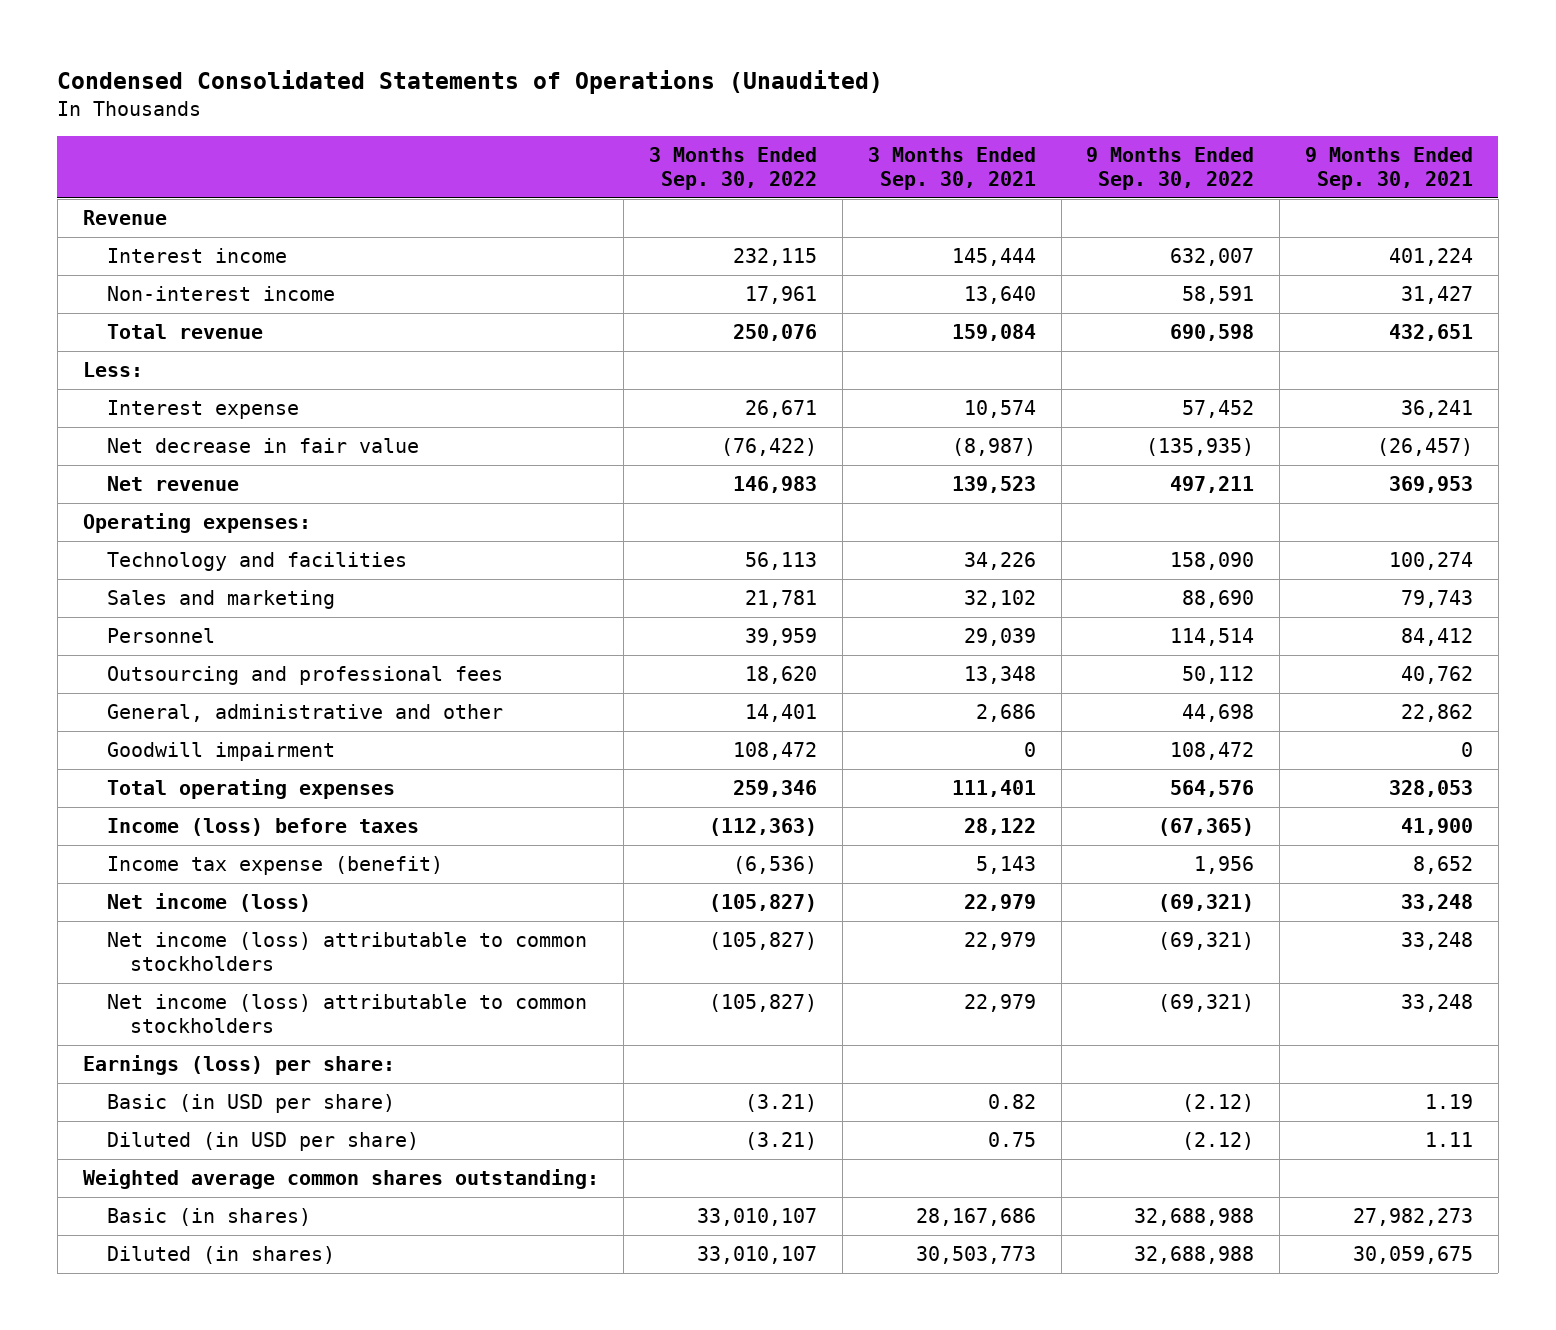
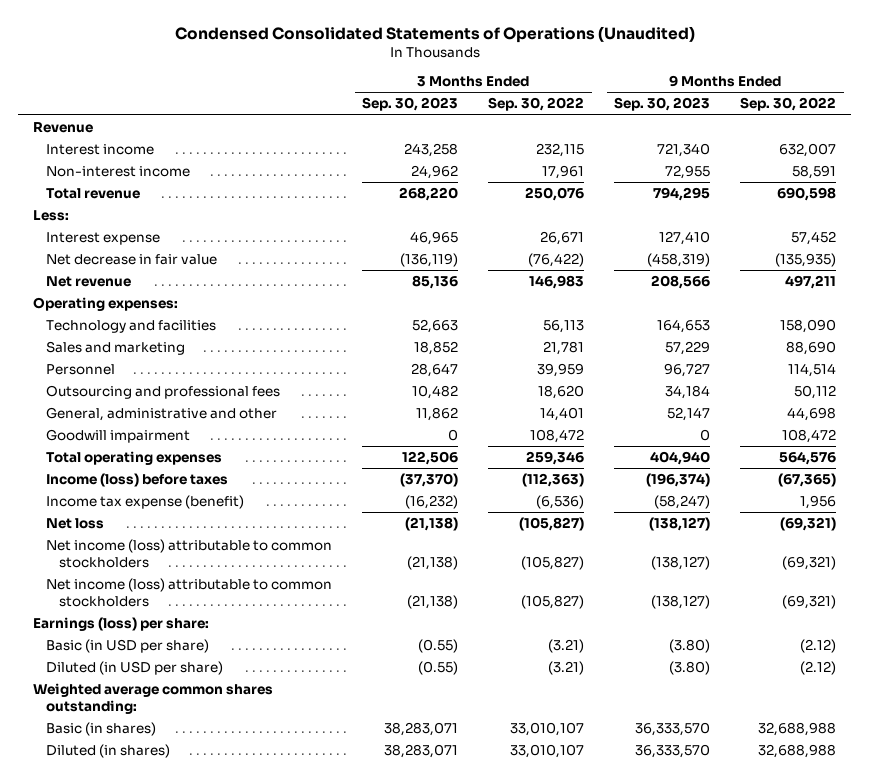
[867,147,1036,190] 3 Months Ended Sep. 30, 2021 -> none
[1304,147,1473,190] 9 Months Ended Sep. 30, 2021 -> none
none -> [362,97,459,112] Sep. 30, 2023
none -> [614,97,711,112] Sep. 30, 2023
[106,893,311,913] Net income (loss) -> [46,518,105,530] Net loss

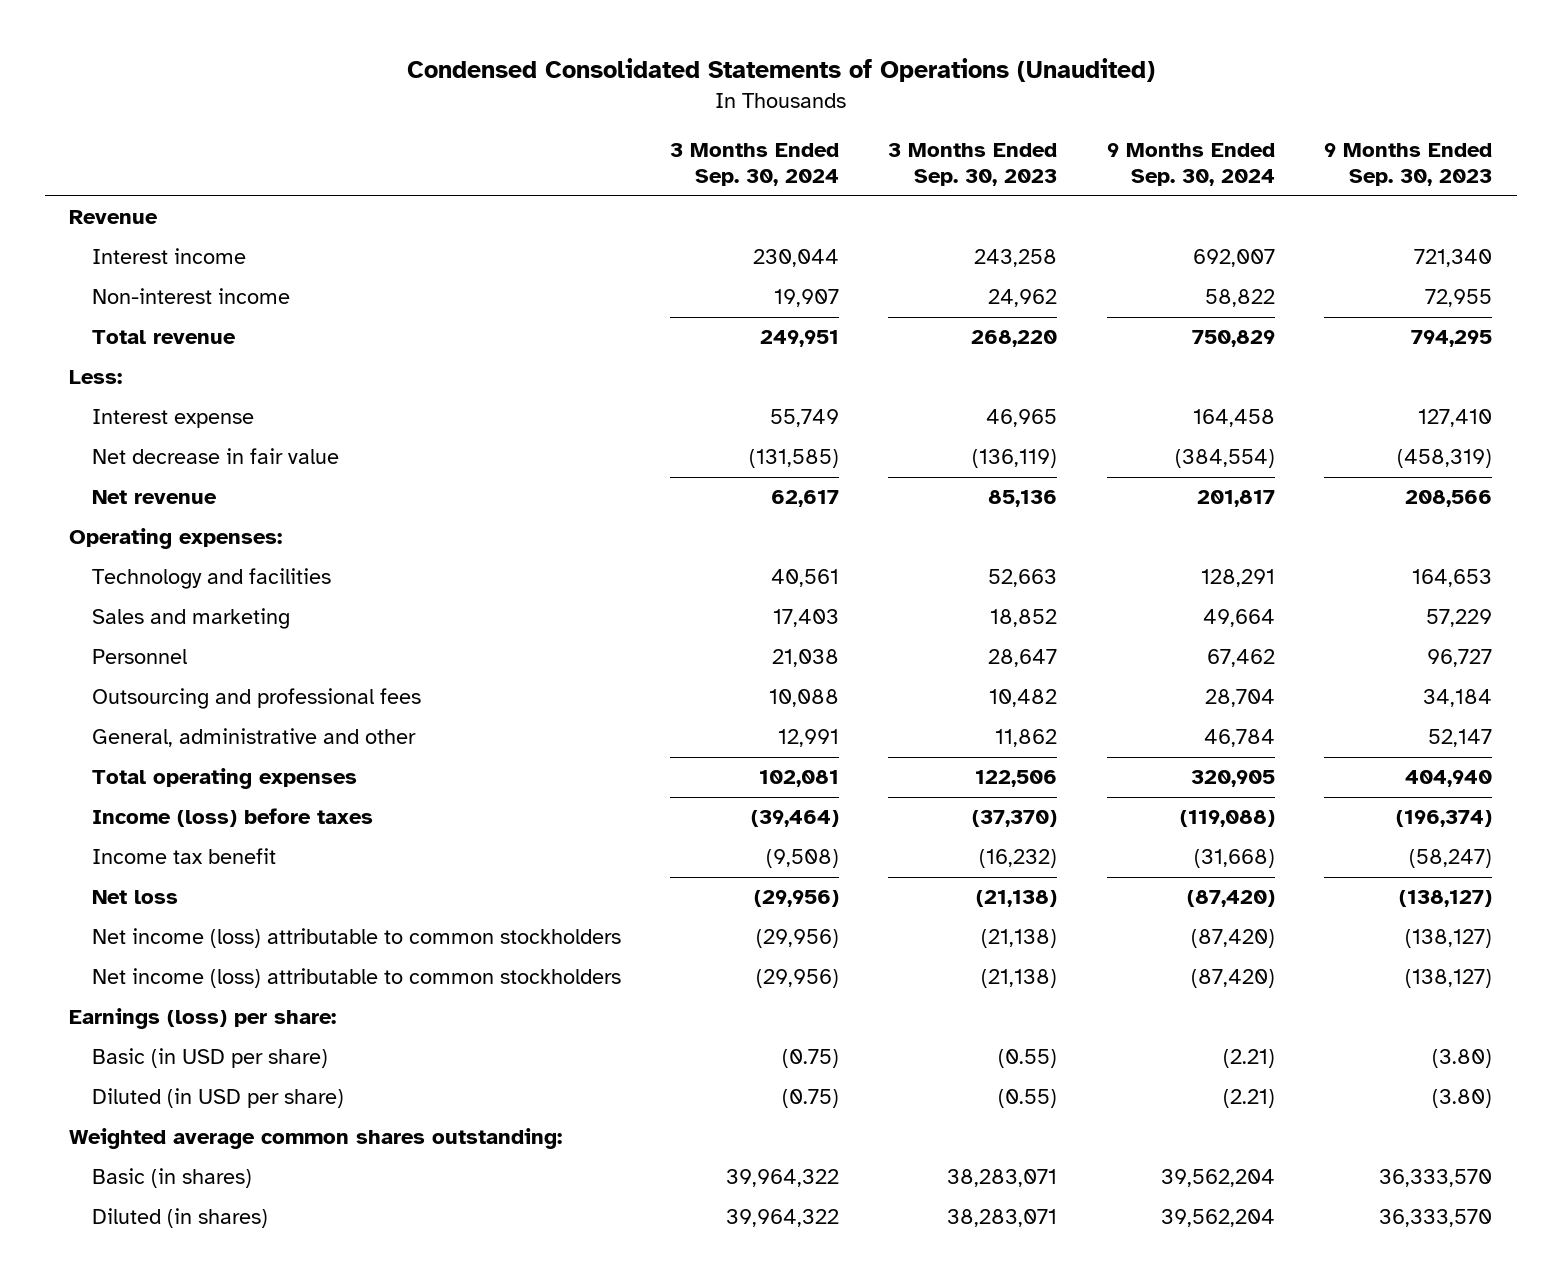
[488,97,585,112] Sep. 30, 2022 -> none
[740,97,837,112] Sep. 30, 2022 -> none
none -> [670,142,840,187] 3 Months Ended Sep. 30, 2024
none -> [1106,142,1275,187] 9 Months Ended Sep. 30, 2024
[46,429,191,444] Goodwill impairment -> none
[46,495,245,510] Income tax expense (benefit) -> [91,848,276,865] Income tax benefit

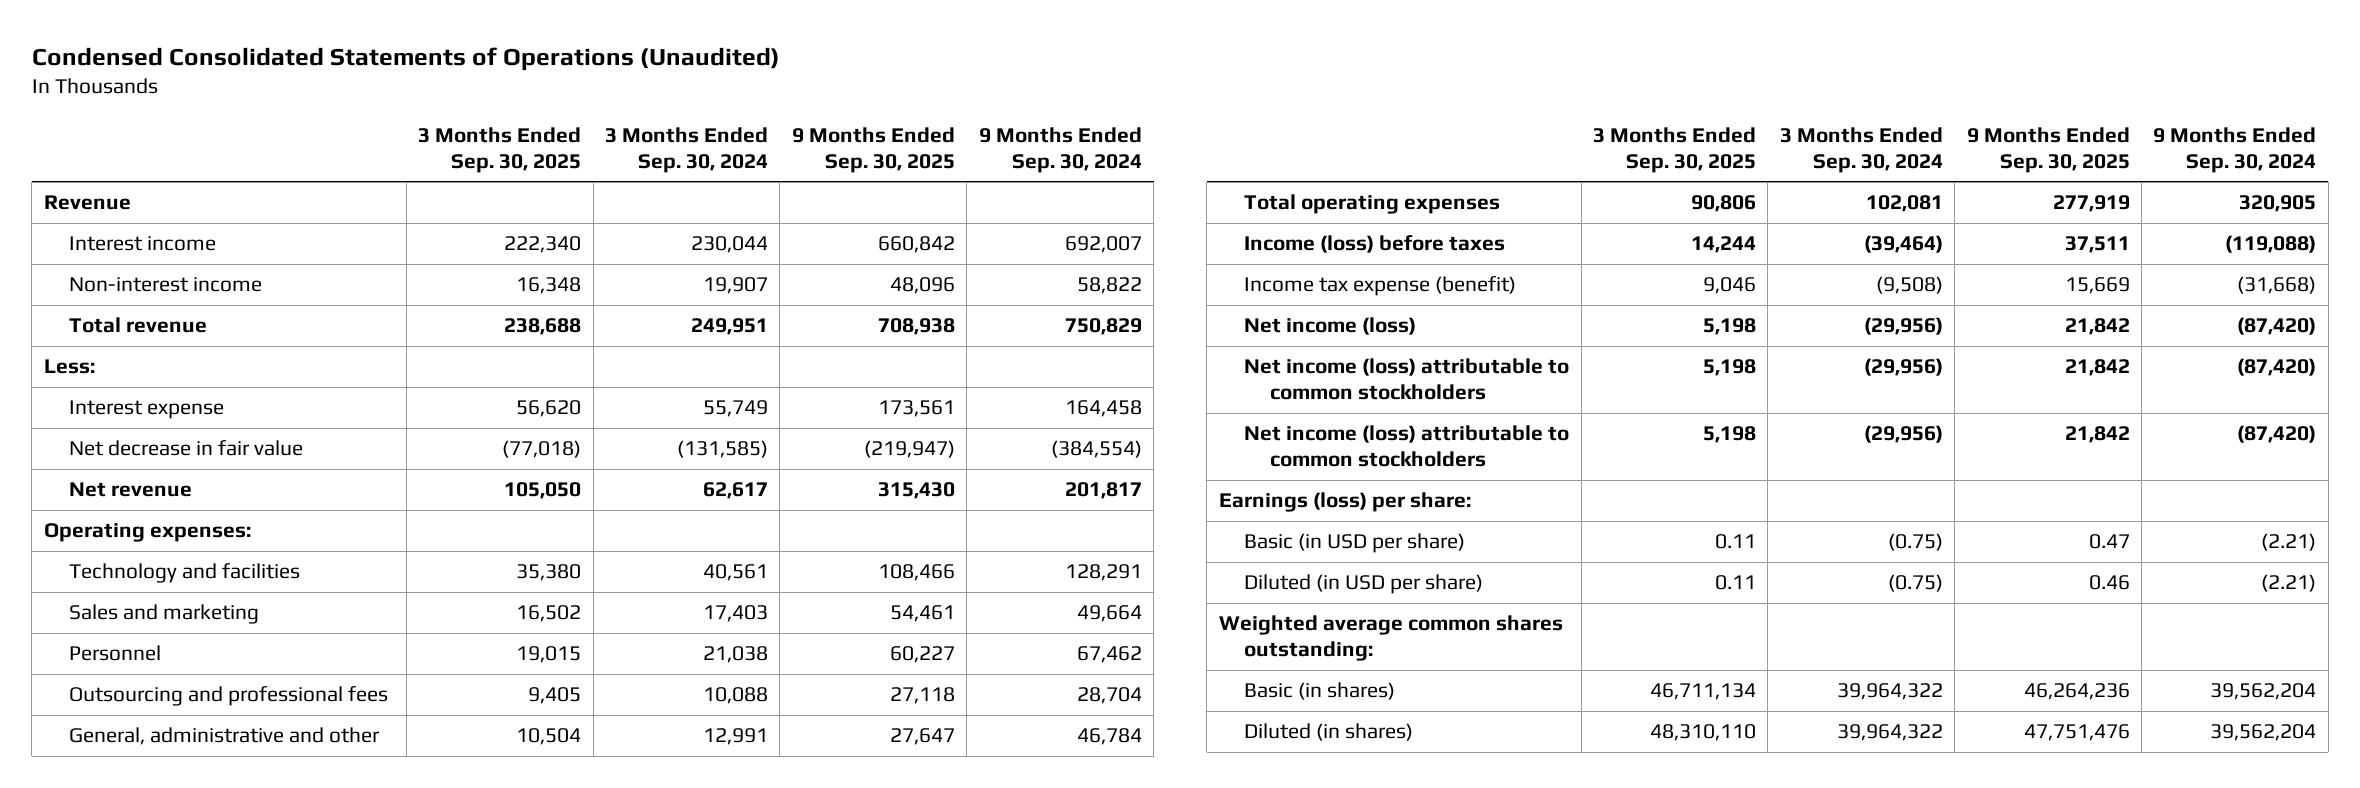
[888,142,1058,187] 3 Months Ended Sep. 30, 2023 -> none
[1324,142,1493,187] 9 Months Ended Sep. 30, 2023 -> none
none -> [418,126,582,174] 3 Months Ended Sep. 30, 2025
none -> [791,126,955,174] 9 Months Ended Sep. 30, 2025
[91,848,276,865] Income tax benefit -> [1244,276,1517,297] Income tax expense (benefit)
[91,890,178,905] Net loss -> [1244,317,1417,336] Net income (loss)

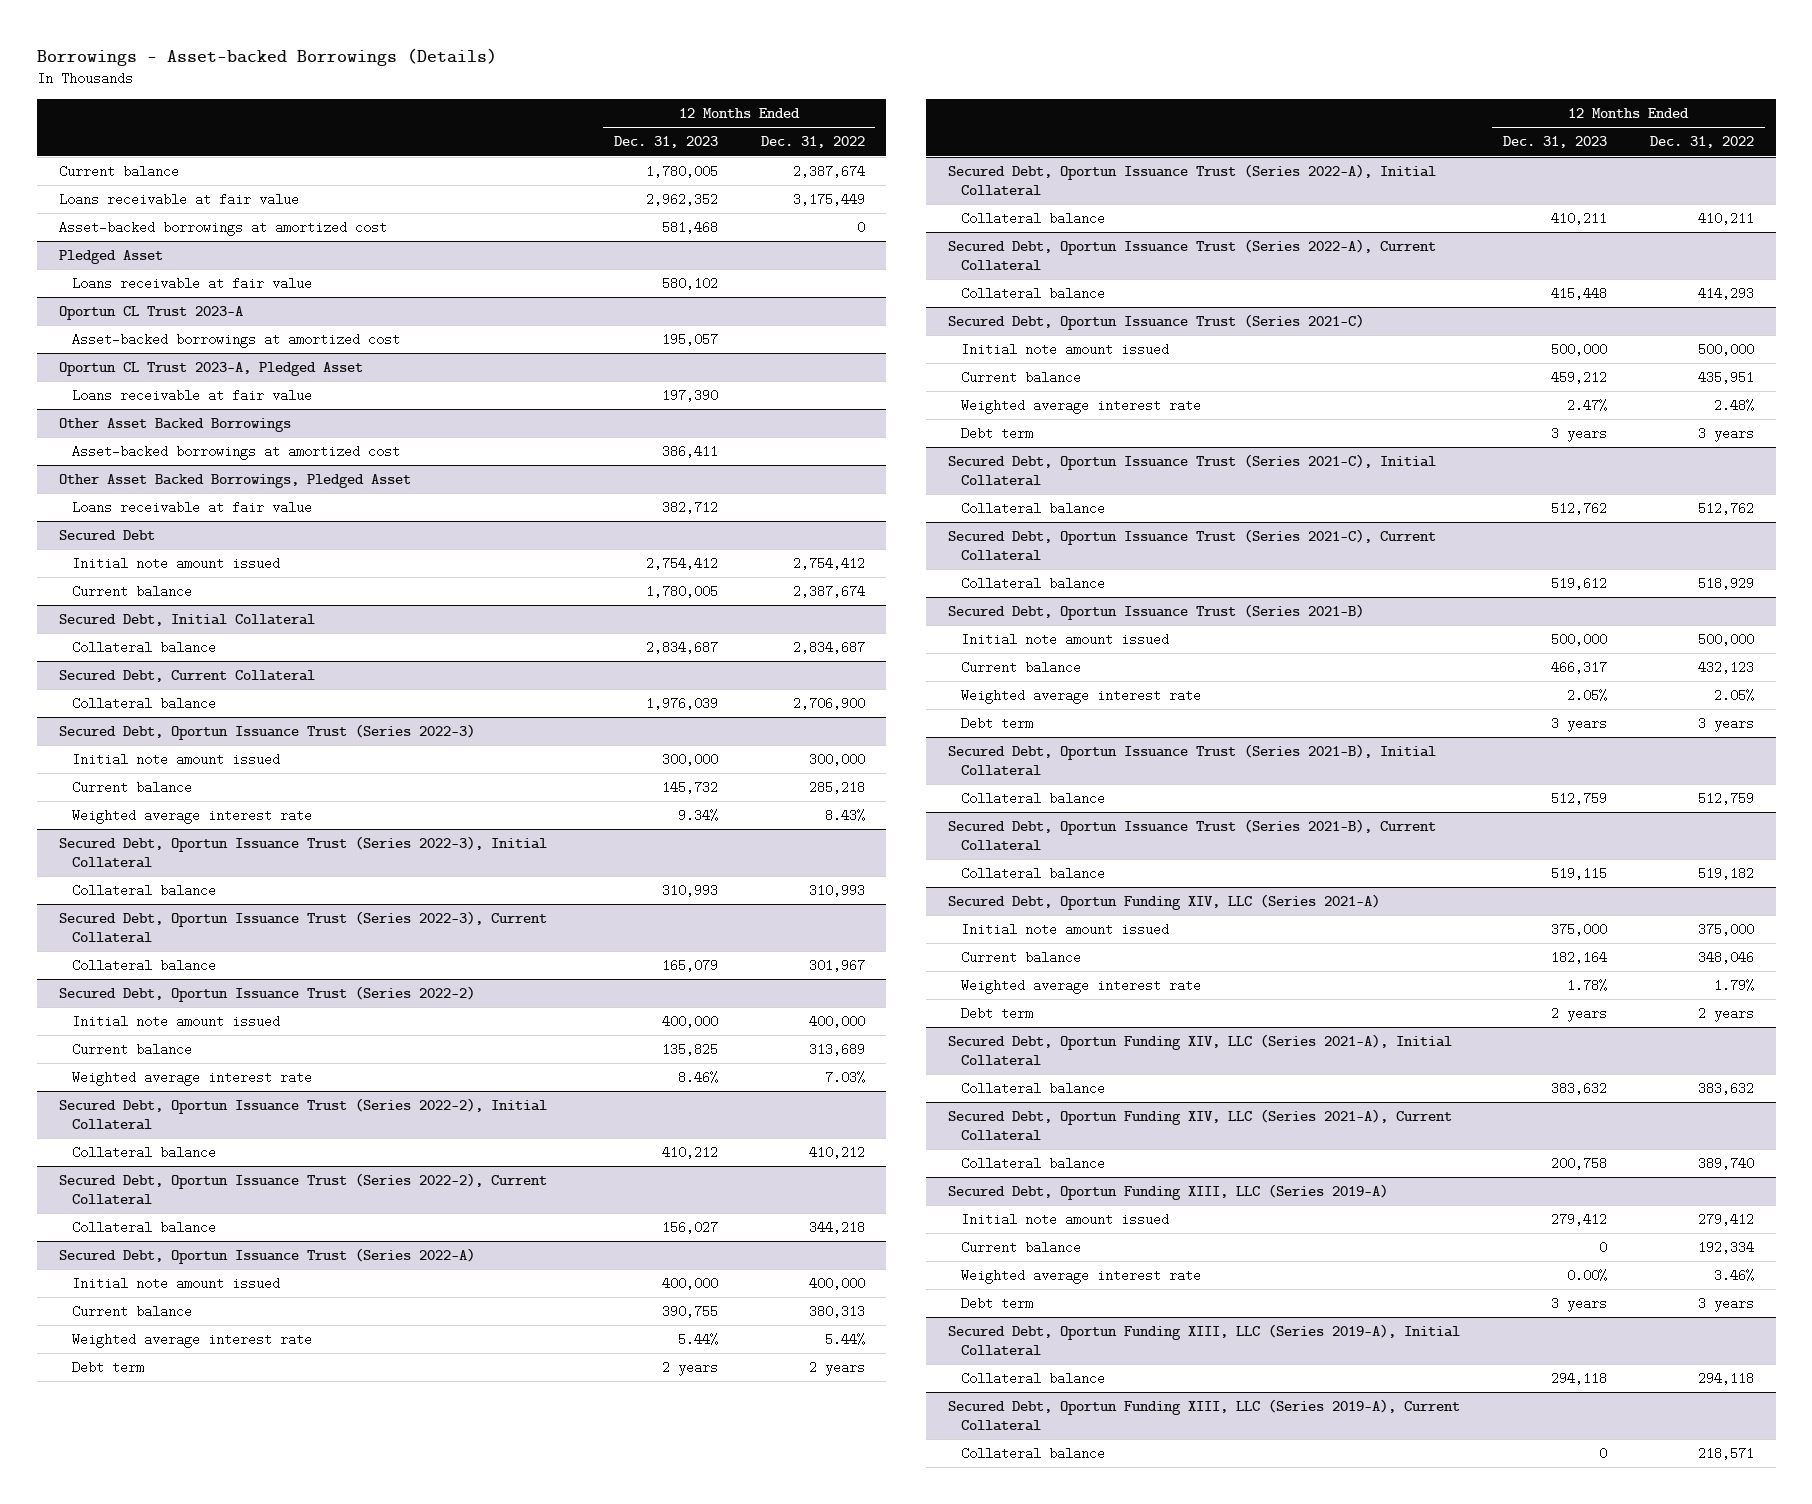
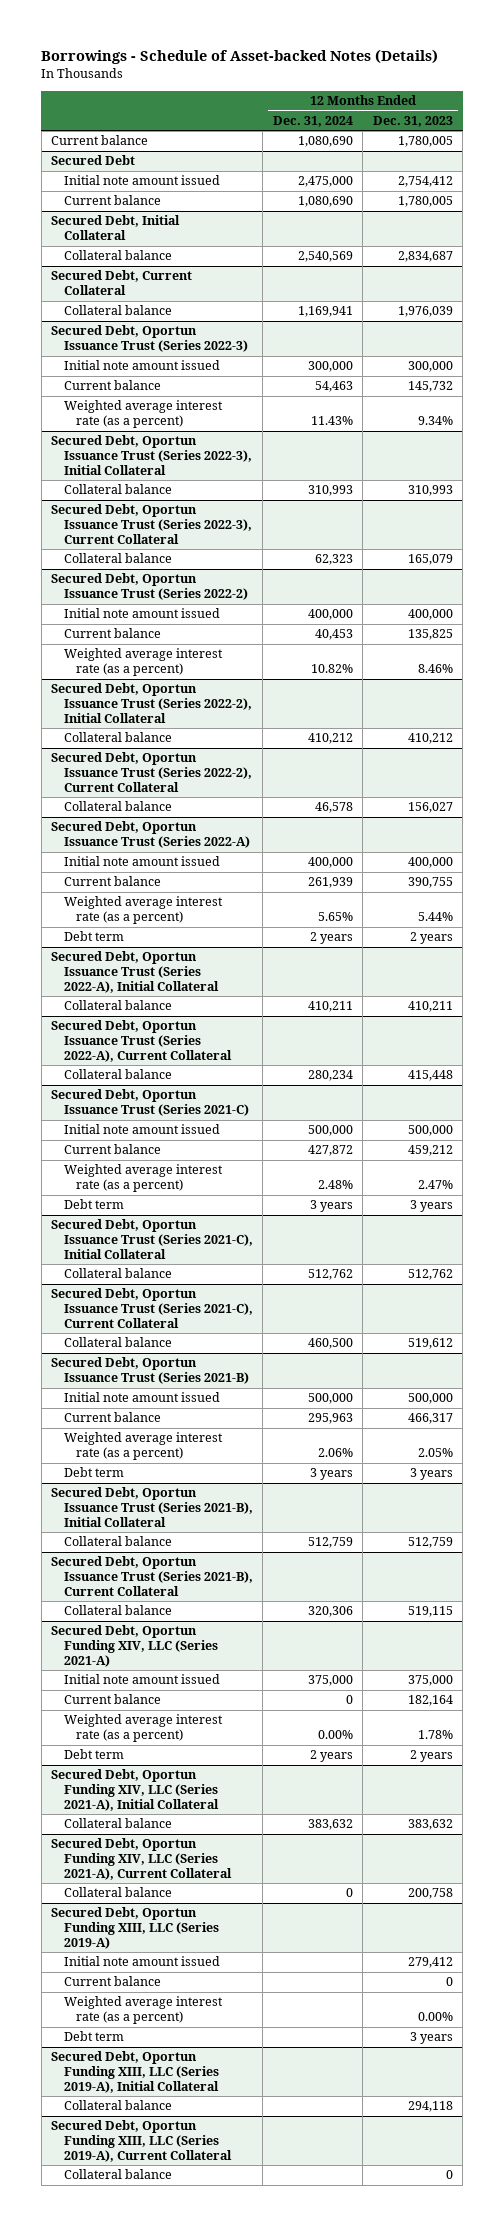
[36,47,497,66] Borrowings - Asset-backed Borrowings (Details) -> [41,48,439,64] Borrowings - Schedule of Asset-backed Notes (Details)
[760,136,865,149] Dec. 31, 2022 -> none
none -> [272,115,353,127] Dec. 31, 2024
[58,192,299,206] Loans receivable at fair value -> none
[58,220,387,236] Asset-backed borrowings at amortized cost -> none
[58,249,163,264] Pledged Asset -> none
[71,276,312,290] Loans receivable at fair value -> none
[58,305,243,320] Oportun CL Trust 2023-A -> none
[71,332,400,348] Asset-backed borrowings at amortized cost -> none
[58,361,363,376] Oportun CL Trust 2023-A, Pledged Asset -> none
[71,388,312,402] Loans receivable at fair value -> none
[58,417,291,432] Other Asset Backed Borrowings -> none
[71,444,400,460] Asset-backed borrowings at amortized cost -> none
[58,473,411,488] Other Asset Backed Borrowings, Pledged Asset -> none
[71,500,312,514] Loans receivable at fair value -> none
[71,808,312,824] Weighted average interest rate -> [63,400,223,429] Weighted average interest rate (as a percent)
[71,1070,312,1086] Weighted average interest rate -> [63,648,223,677] Weighted average interest rate (as a percent)
[71,1332,312,1348] Weighted average interest rate -> [63,896,223,925] Weighted average interest rate (as a percent)
[960,398,1201,414] Weighted average interest rate -> [63,1164,223,1193] Weighted average interest rate (as a percent)
[960,688,1201,704] Weighted average interest rate -> [63,1432,223,1461] Weighted average interest rate (as a percent)
[960,978,1201,994] Weighted average interest rate -> [63,1714,223,1743] Weighted average interest rate (as a percent)
[960,1268,1201,1284] Weighted average interest rate -> [63,1996,223,2025] Weighted average interest rate (as a percent)

